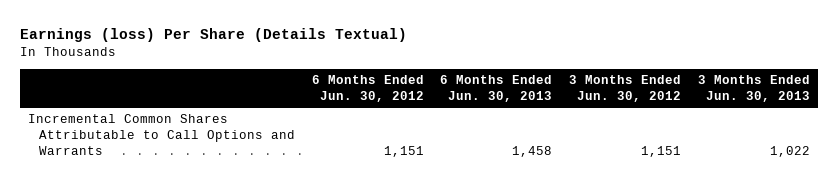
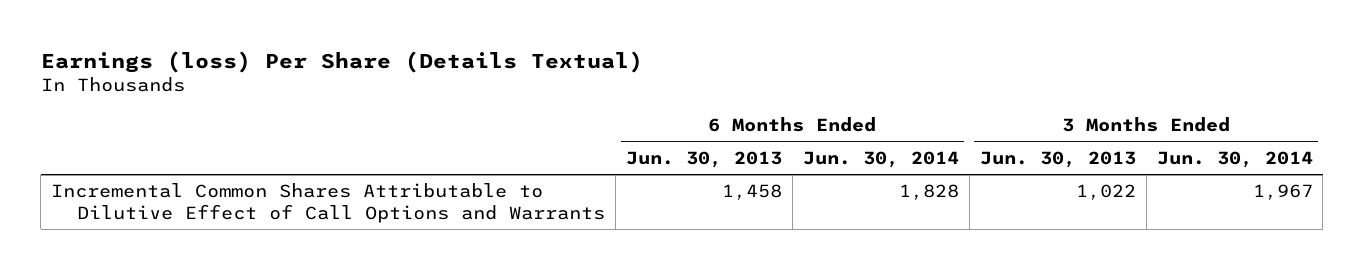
[311,75,424,103] 6 Months Ended Jun. 30, 2012 -> none
[569,75,682,103] 3 Months Ended Jun. 30, 2012 -> none
none -> [802,150,959,168] Jun. 30, 2014
none -> [1156,150,1313,168] Jun. 30, 2014
[28,114,296,155] Incremental Common Shares Attributable to Call Options and Warrants -> [51,183,605,223] Incremental Common Shares Attributable to Dilutive Effect of Call Options and Warrants

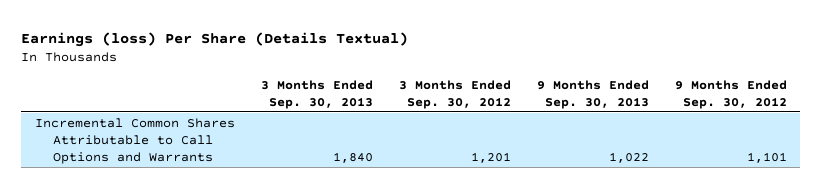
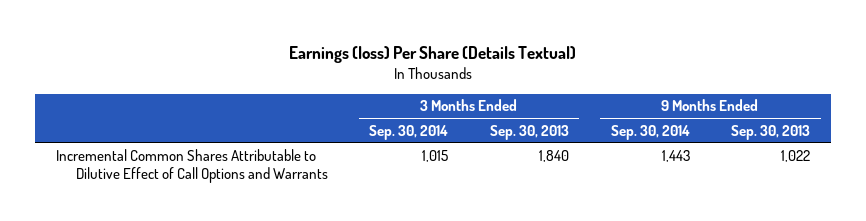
[398,79,511,109] 3 Months Ended Sep. 30, 2012 -> none
[674,79,787,109] 9 Months Ended Sep. 30, 2012 -> none
none -> [369,124,449,140] Sep. 30, 2014
none -> [610,124,690,140] Sep. 30, 2014
[34,118,235,164] Incremental Common Shares Attributable to Call Options and Warrants -> [56,148,328,184] Incremental Common Shares Attributable to Dilutive Effect of Call Options and Warrants

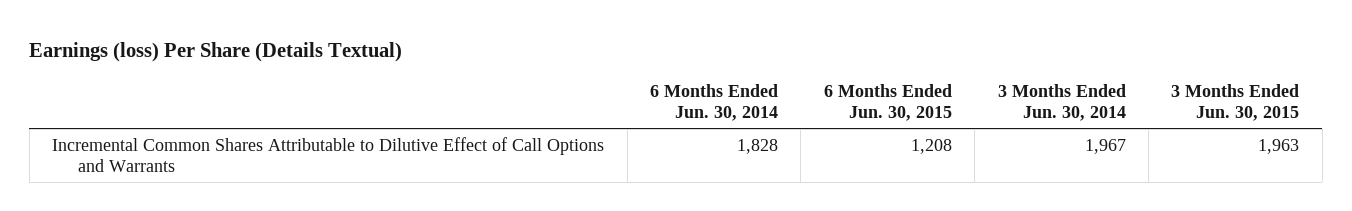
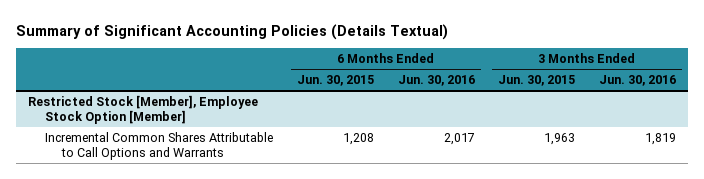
[29,41,403,62] Earnings (loss) Per Share (Details Textual) -> [16,23,449,40] Summary of Significant Accounting Policies (Details Textual)
[650,83,779,121] 6 Months Ended Jun. 30, 2014 -> none
[997,83,1126,121] 3 Months Ended Jun. 30, 2014 -> none
none -> [397,75,475,87] Jun. 30, 2016
none -> [599,75,677,87] Jun. 30, 2016
none -> [28,94,259,125] Restricted Stock [Member], Employee Stock Option [Member]
[52,136,605,172] Incremental Common Shares Attributable to Dilutive Effect of Call Options and Warrants -> [45,131,274,161] Incremental Common Shares Attributable to Call Options and Warrants

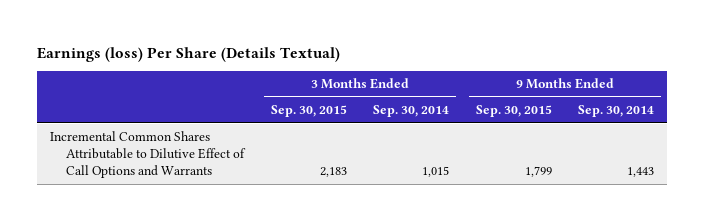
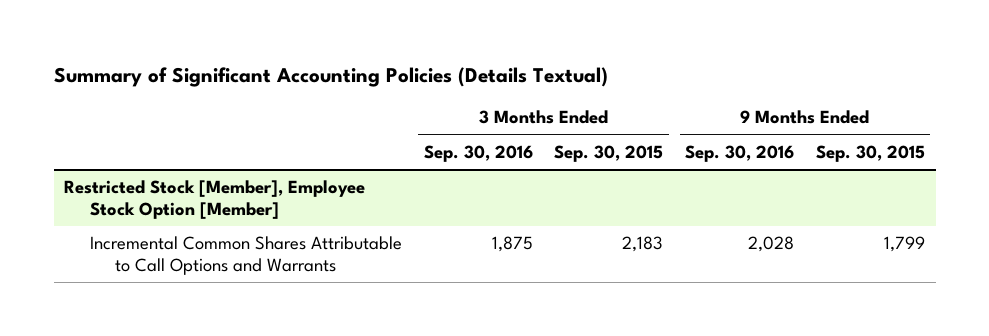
[36,46,340,62] Earnings (loss) Per Share (Details Textual) -> [53,66,608,87] Summary of Significant Accounting Policies (Details Textual)
[373,105,450,118] Sep. 30, 2014 -> none
[578,105,655,118] Sep. 30, 2014 -> none
none -> [423,144,533,162] Sep. 30, 2016
none -> [685,144,795,162] Sep. 30, 2016
none -> [64,180,366,219] Restricted Stock [Member], Employee Stock Option [Member]
[50,131,247,179] Incremental Common Shares Attributable to Dilutive Effect of Call Options and Warrants -> [89,236,402,275] Incremental Common Shares Attributable to Call Options and Warrants

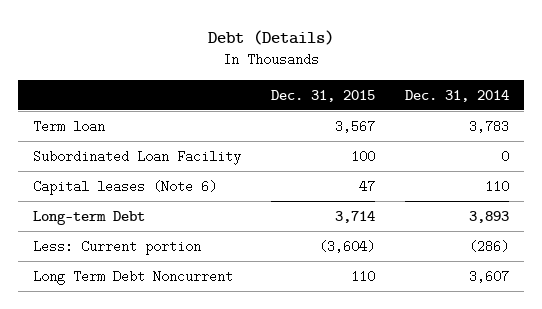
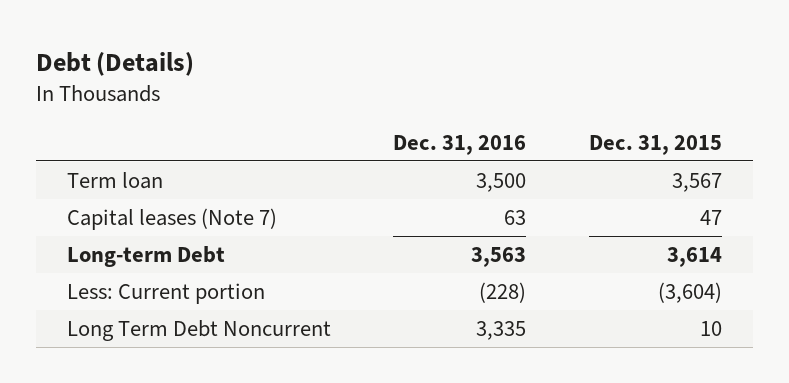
[404,89,509,102] Dec. 31, 2014 -> none
none -> [393,134,527,155] Dec. 31, 2016
[33,149,242,165] Subordinated Loan Facility -> none
[33,179,218,195] Capital leases (Note 6) -> [66,208,277,231] Capital leases (Note 7)
[335,210,376,223] 3,714 -> [666,247,722,268] 3,614
[351,269,376,283] 110 -> [699,321,722,337] 10

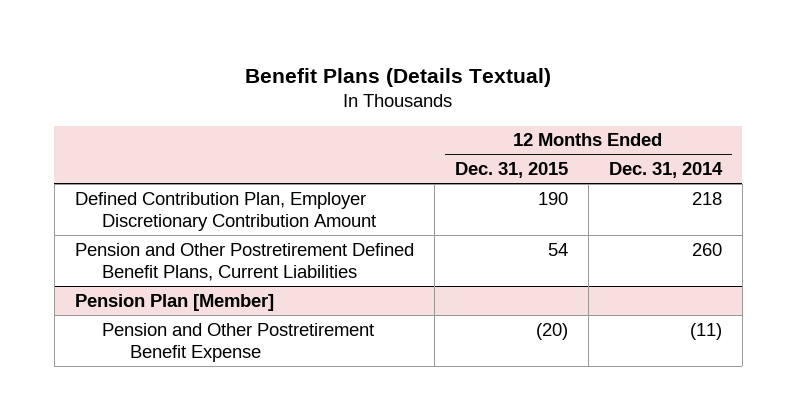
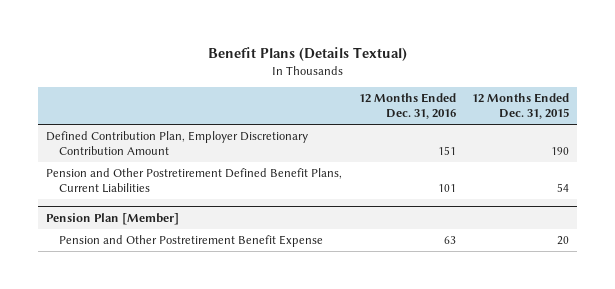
[608,162,723,179] Dec. 31, 2014 -> none
none -> [358,92,456,120] 12 Months Ended Dec. 31, 2016
[535,322,568,340] (20) -> [557,235,570,245] 20

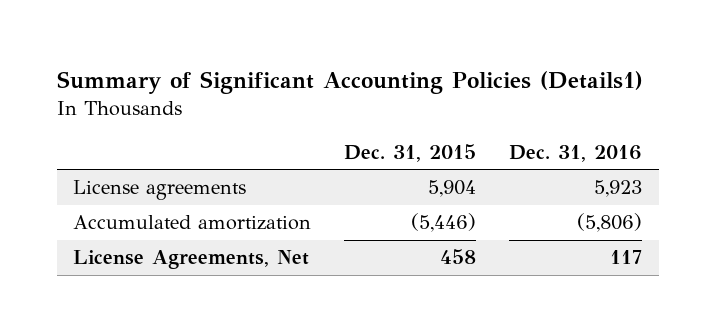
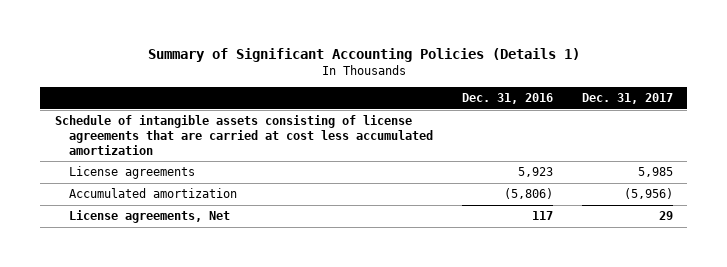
[56,70,643,94] Summary of Significant Accounting Policies (Details1) -> [147,47,580,62] Summary of Significant Accounting Policies (Details 1)
[344,144,477,163] Dec. 31, 2015 -> none
none -> [581,93,673,105] Dec. 31, 2017
none -> [54,115,433,155] Schedule of intangible assets consisting of license agreements that are carried at cost less accumulated amortization
[73,250,310,270] License Agreements, Net -> [68,210,230,224] License agreements, Net

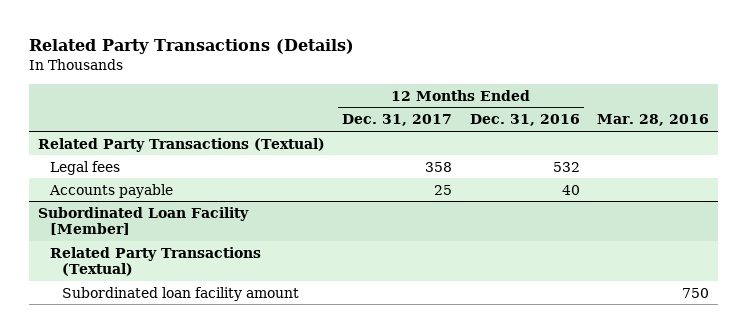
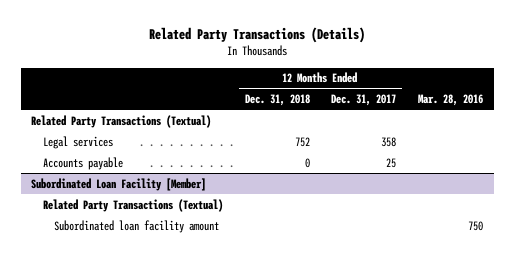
[469,114,580,127] Dec. 31, 2016 -> none
none -> [244,94,310,107] Dec. 31, 2018
[50,160,121,175] Legal fees -> [42,135,113,149] Legal services

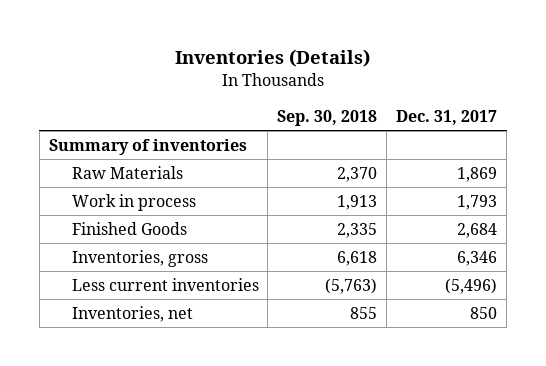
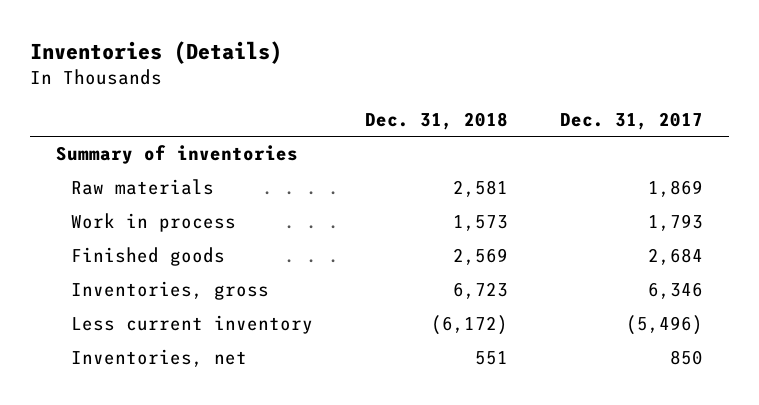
[277,110,378,127] Sep. 30, 2018 -> none
none -> [365,111,509,130] Dec. 31, 2018
[71,165,183,179] Raw Materials -> [71,179,215,196] Raw materials
[71,221,187,235] Finished Goods -> [71,247,226,267] Finished goods
[71,277,259,291] Less current inventories -> [71,315,314,335] Less current inventory

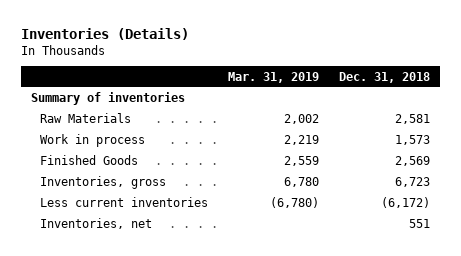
[560,111,704,130] Dec. 31, 2017 -> none
none -> [227,71,319,83] Mar. 31, 2019
[71,179,215,196] Raw materials -> [40,113,132,124] Raw Materials
[71,247,226,267] Finished goods -> [40,155,139,166] Finished Goods
[71,315,314,335] Less current inventory -> [40,197,209,208] Less current inventories

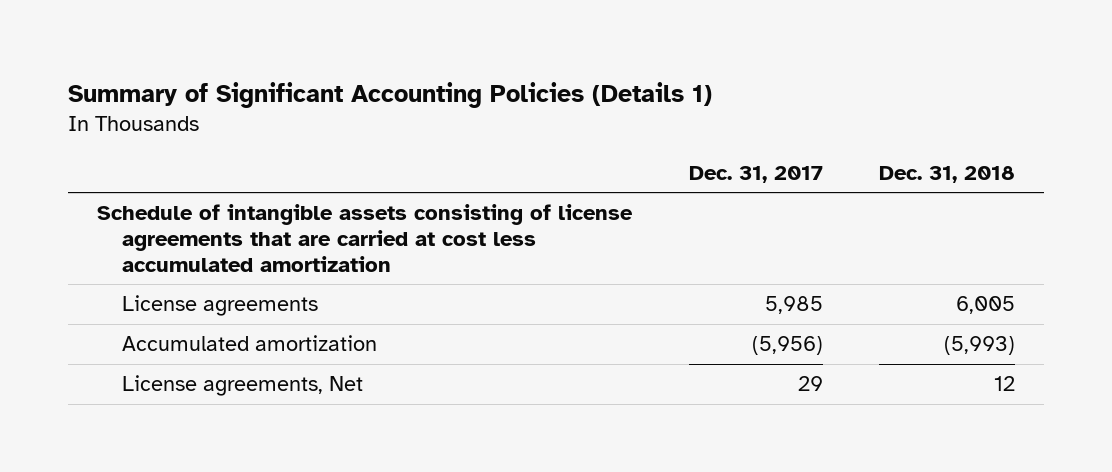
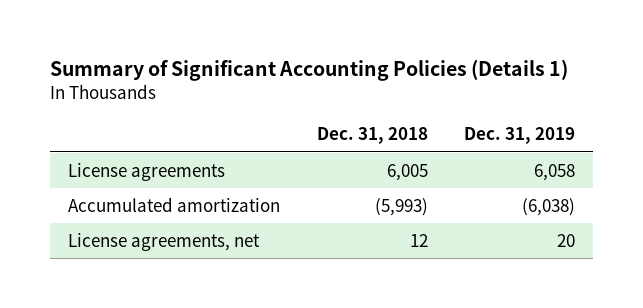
[688,165,823,183] Dec. 31, 2017 -> none
none -> [464,127,576,145] Dec. 31, 2019
[96,204,633,272] Schedule of intangible assets consisting of license agreements that are carried at cost less accumulated amortization -> none
[121,375,363,397] License agreements, Net -> [68,232,261,251] License agreements, net

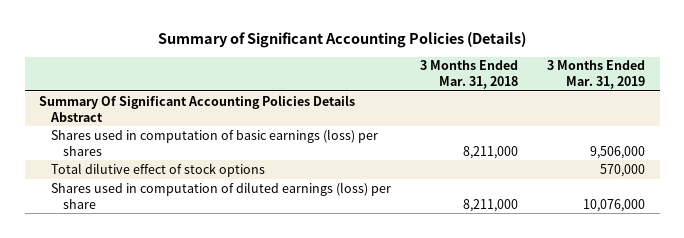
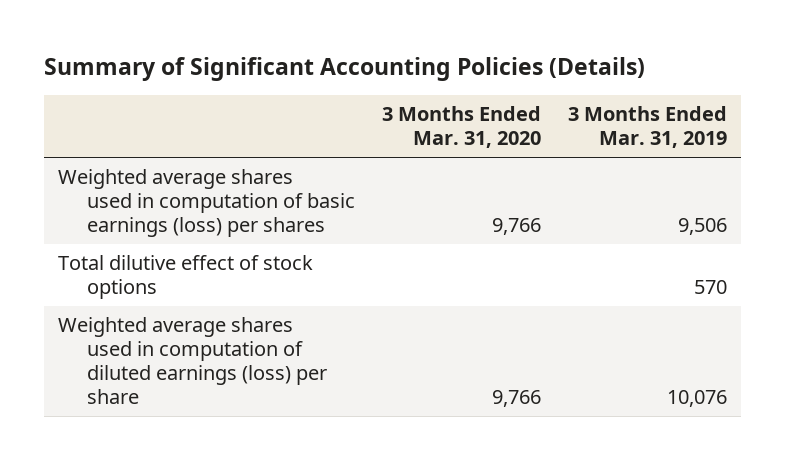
[420,60,519,90] 3 Months Ended Mar. 31, 2018 -> none
none -> [382,106,542,149] 3 Months Ended Mar. 31, 2020
[39,94,356,122] Summary Of Significant Accounting Policies Details Abstract -> none
[50,128,378,156] Shares used in computation of basic earnings (loss) per shares -> [57,169,356,238] Weighted average shares used in computation of basic earnings (loss) per shares
[590,145,646,159] 9,506,000 -> [678,218,728,236] 9,506
[600,163,646,177] 570,000 -> [694,280,728,295] 570
[50,181,391,209] Shares used in computation of diluted earnings (loss) per share -> [57,317,328,405] Weighted average shares used in computation of diluted earnings (loss) per share
[583,198,646,212] 10,076,000 -> [667,390,728,408] 10,076

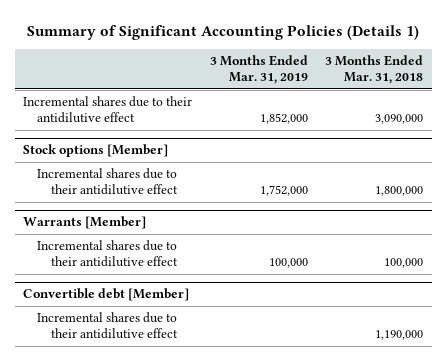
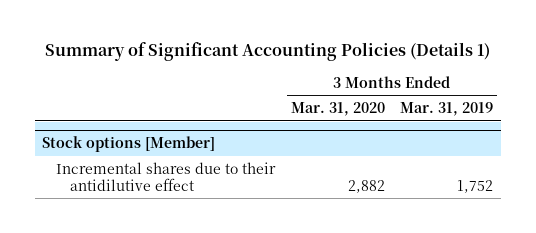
[325,55,424,85] 3 Months Ended Mar. 31, 2018 -> none
none -> [290,102,385,117] Mar. 31, 2020
[23,96,193,124] Incremental shares due to their antidilutive effect -> none
[23,216,147,230] Warrants [Member] -> none
[37,240,179,268] Incremental shares due to their antidilutive effect -> none
[23,288,190,302] Convertible debt [Member] -> none
[37,312,179,340] Incremental shares due to their antidilutive effect -> none
[259,185,308,197] 1,752,000 -> [457,179,494,193] 1,752

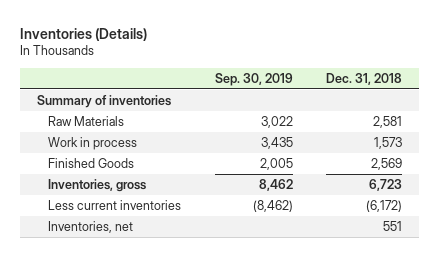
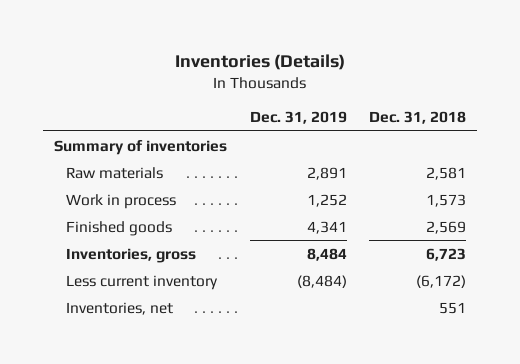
[214,72,293,86] Sep. 30, 2019 -> none
none -> [249,111,347,125] Dec. 31, 2019
[48,116,125,127] Raw Materials -> [66,166,164,179] Raw materials
[48,158,135,169] Finished Goods -> [66,220,173,236] Finished goods
[48,200,182,211] Less current inventories -> [66,274,219,290] Less current inventory

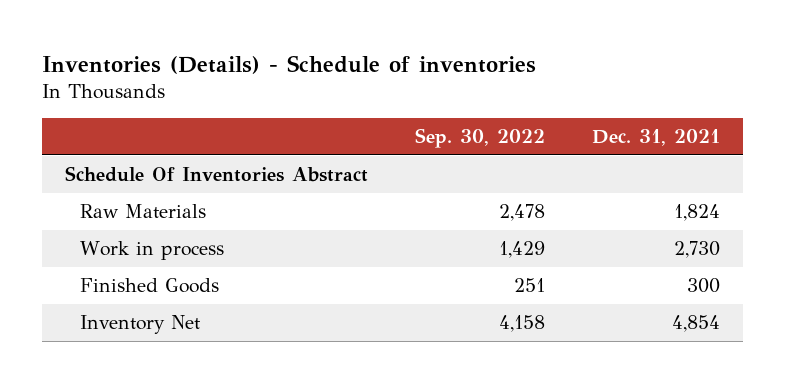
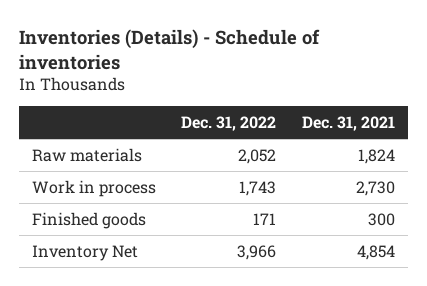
[414,127,545,148] Sep. 30, 2022 -> none
none -> [181,116,277,132] Dec. 31, 2022
[65,166,369,183] Schedule Of Inventories Abstract -> none
[79,204,206,219] Raw Materials -> [31,147,142,162] Raw materials
[79,278,219,294] Finished Goods -> [31,211,146,229] Finished goods

